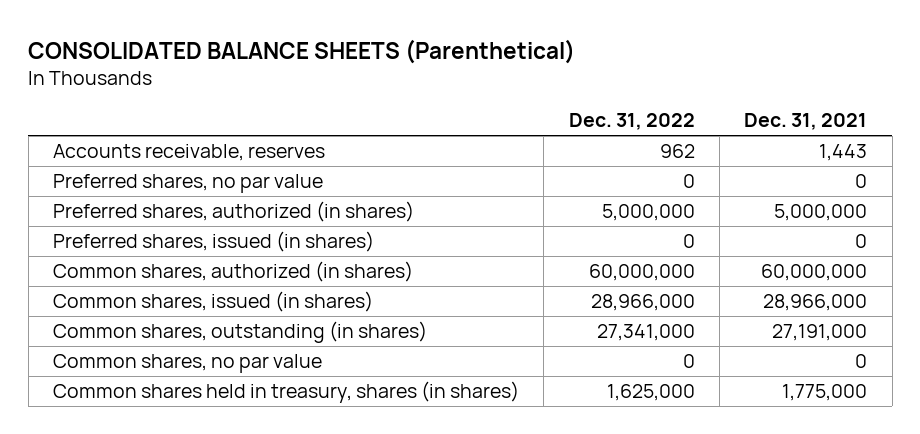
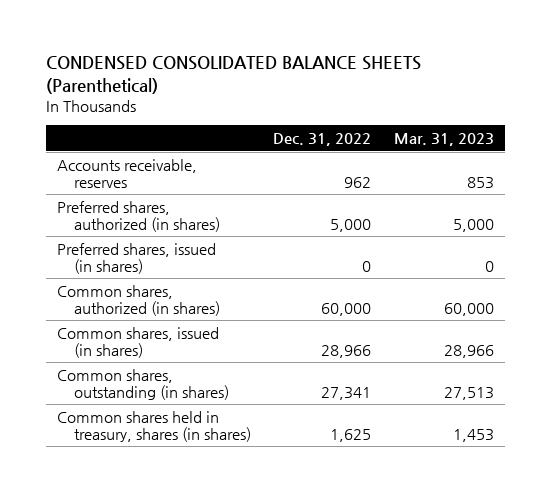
[28,38,576,64] CONSOLIDATED BALANCE SHEETS (Parenthetical) -> [45,56,421,95] CONDENSED CONSOLIDATED BALANCE SHEETS (Parenthetical)
[744,113,868,131] Dec. 31, 2021 -> none
none -> [393,133,494,147] Mar. 31, 2023
[53,174,324,194] Preferred shares, no par value -> none
[601,204,695,222] 5,000,000 -> [330,218,372,232] 5,000
[53,354,323,374] Common shares, no par value -> none
[588,264,695,282] 60,000,000 -> [321,302,372,316] 60,000
[590,294,695,312] 28,966,000 -> [321,344,372,358] 28,966
[596,324,695,342] 27,341,000 -> [321,386,372,400] 27,341
[606,384,695,402] 1,625,000 -> [330,428,372,442] 1,625

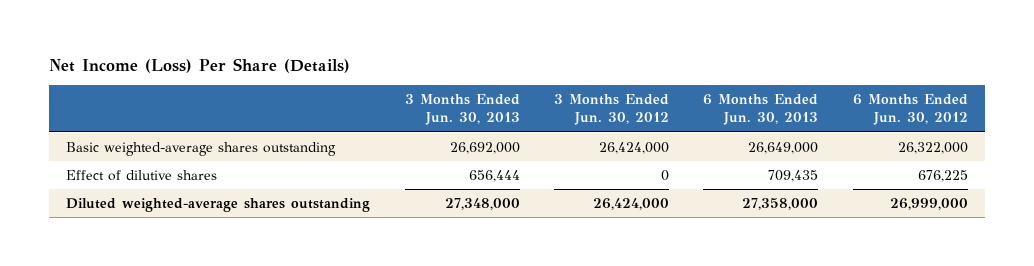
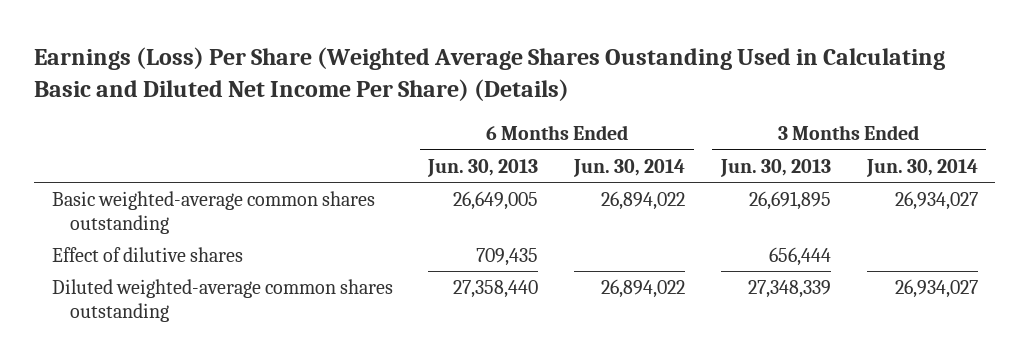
[48,57,350,73] Net Income (Loss) Per Share (Details) -> [33,47,945,101] Earnings (Loss) Per Share (Weighted Average Shares Oustanding Used in Calculating Basic and Diluted Net Income Per Share) (Details)
[554,94,670,126] 3 Months Ended Jun. 30, 2012 -> none
[852,94,968,126] 6 Months Ended Jun. 30, 2012 -> none
none -> [573,158,686,177] Jun. 30, 2014
none -> [865,158,978,177] Jun. 30, 2014
[66,142,337,157] Basic weighted-average shares outstanding -> [51,191,375,234] Basic weighted-average common shares outstanding
[449,142,520,155] 26,692,000 -> [748,191,831,211] 26,691,895
[748,142,819,155] 26,649,000 -> [453,191,539,211] 26,649,005
[66,198,371,213] Diluted weighted-average shares outstanding -> [51,279,393,322] Diluted weighted-average common shares outstanding
[444,198,520,211] 27,348,000 -> [747,280,831,299] 27,348,339
[742,198,819,211] 27,358,000 -> [453,280,539,299] 27,358,440

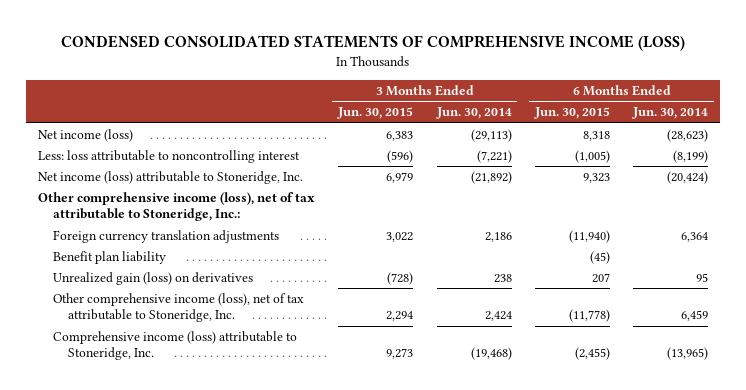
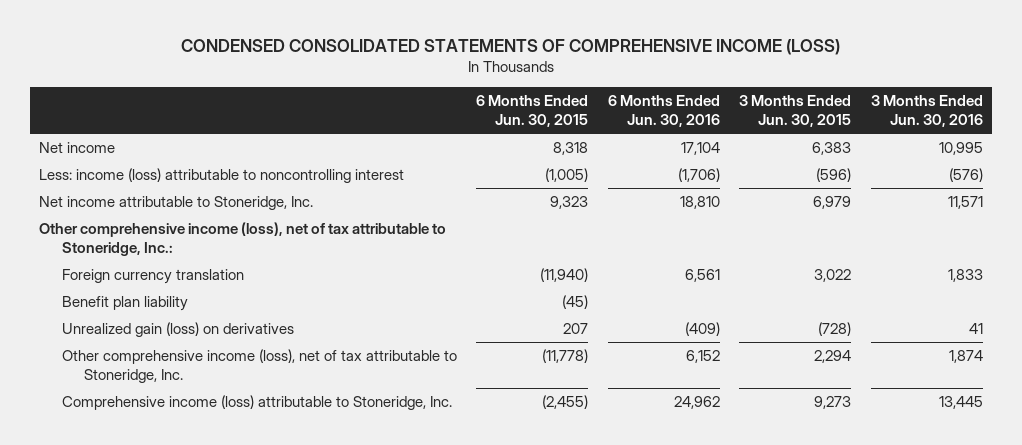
[435,107,512,120] Jun. 30, 2014 -> none
[632,107,709,120] Jun. 30, 2014 -> none
none -> [607,95,720,127] 6 Months Ended Jun. 30, 2016
none -> [870,95,983,127] 3 Months Ended Jun. 30, 2016
[37,129,133,143] Net income (loss) -> [39,142,116,154] Net income
[37,150,300,164] Less: loss attributable to noncontrolling interest -> [39,168,405,184] Less: income (loss) attributable to noncontrolling interest
[37,171,303,185] Net income (loss) attributable to Stoneridge, Inc. -> [39,196,314,211] Net income attributable to Stoneridge, Inc.
[53,230,280,244] Foreign currency translation adjustments -> [61,269,244,285] Foreign currency translation

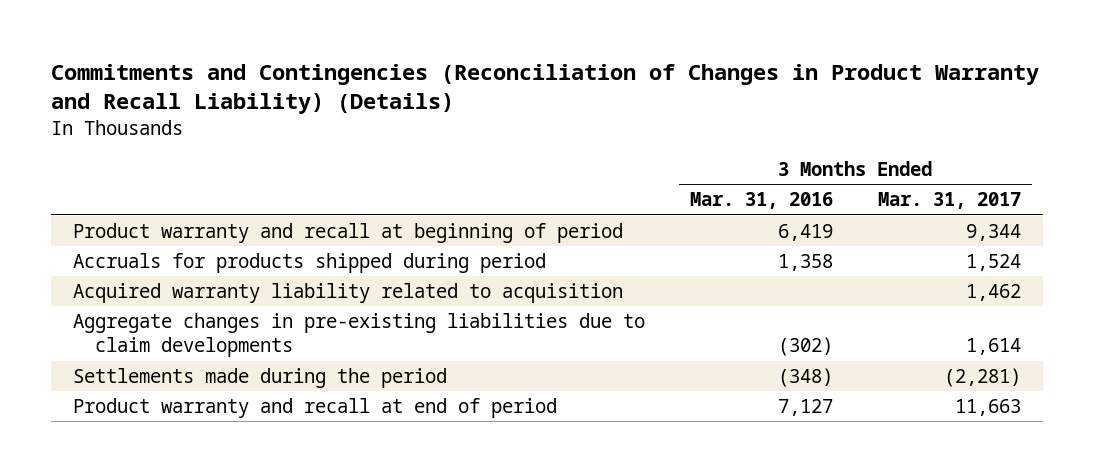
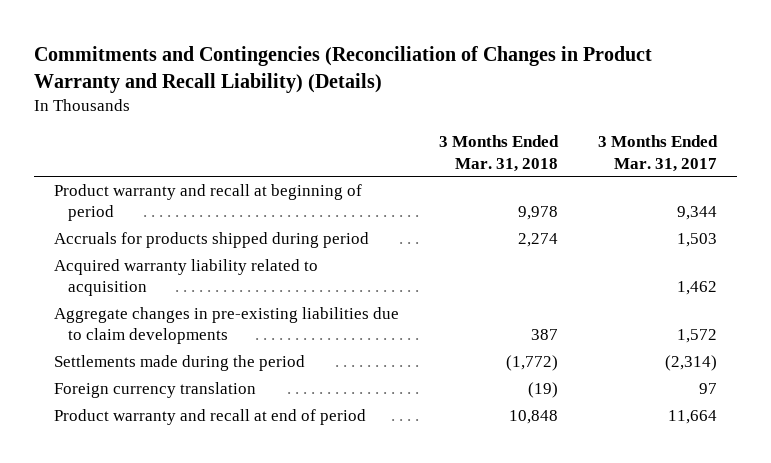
[689,192,833,210] Mar. 31, 2016 -> none
none -> [439,135,560,172] 3 Months Ended Mar. 31, 2018
[965,253,1021,271] 1,524 -> [676,232,717,247] 1,503
[965,338,1021,356] 1,614 -> [676,329,717,344] 1,572
[943,367,1021,387] (2,281) -> [664,354,717,371] (2,314)
none -> [54,381,257,398] Foreign currency translation
[954,398,1021,416] 11,663 -> [667,409,717,424] 11,664

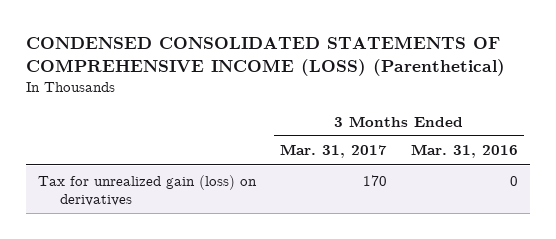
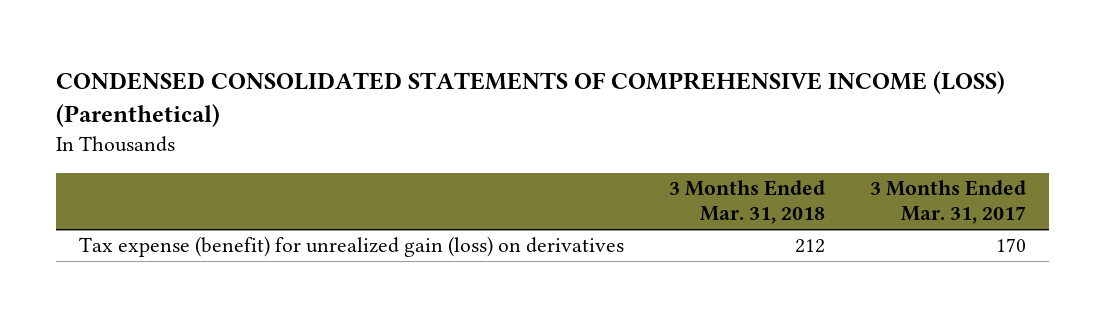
[411,144,519,159] Mar. 31, 2016 -> none
none -> [668,180,825,225] 3 Months Ended Mar. 31, 2018
[38,174,258,206] Tax for unrealized gain (loss) on derivatives -> [78,236,624,258] Tax expense (benefit) for unrealized gain (loss) on derivatives

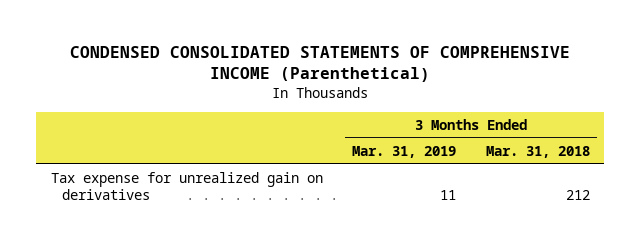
[55,71,1005,128] CONDENSED CONSOLIDATED STATEMENTS OF COMPREHENSIVE INCOME (LOSS) (Parenthetical) -> [70,45,571,83] CONDENSED CONSOLIDATED STATEMENTS OF COMPREHENSIVE INCOME (Parenthetical)
[870,180,1027,225] 3 Months Ended Mar. 31, 2017 -> none
none -> [352,145,457,158] Mar. 31, 2019
[78,236,624,258] Tax expense (benefit) for unrealized gain (loss) on derivatives -> [50,171,323,201] Tax expense for unrealized gain on derivatives

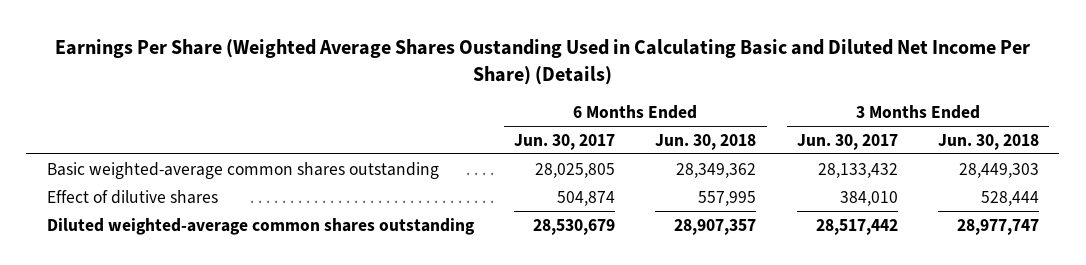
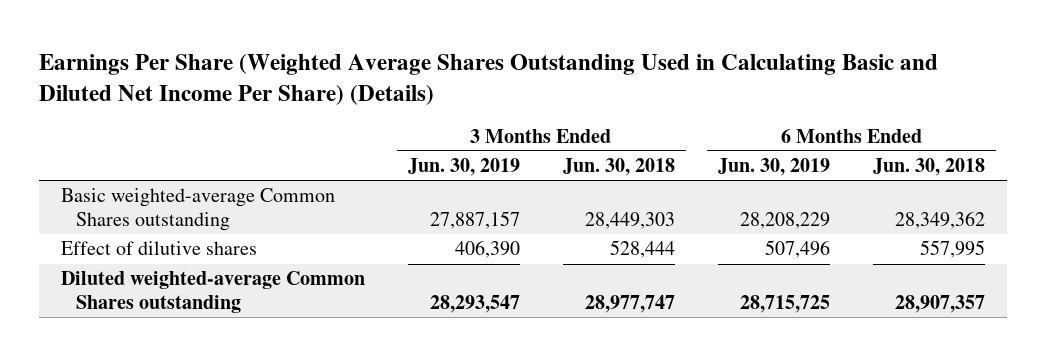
[54,38,1030,85] Earnings Per Share (Weighted Average Shares Oustanding Used in Calculating Basic and Diluted Net Income Per Share) (Details) -> [39,54,939,106] Earnings Per Share (Weighted Average Shares Outstanding Used in Calculating Basic and Diluted Net Income Per Share) (Details)
[514,133,616,150] Jun. 30, 2017 -> none
[796,133,898,150] Jun. 30, 2017 -> none
none -> [407,158,520,177] Jun. 30, 2019
none -> [718,158,831,177] Jun. 30, 2019
[46,161,439,179] Basic weighted-average common shares outstanding -> [60,188,335,231] Basic weighted-average Common Shares outstanding
[46,217,475,235] Diluted weighted-average common shares outstanding -> [60,271,365,313] Diluted weighted-average Common Shares outstanding

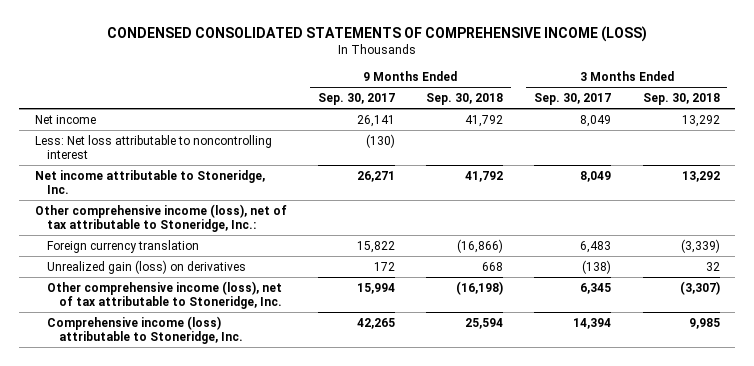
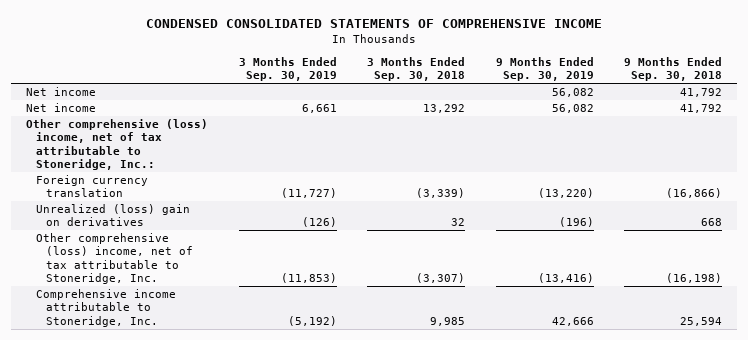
[107,25,648,42] CONDENSED CONSOLIDATED STATEMENTS OF COMPREHENSIVE INCOME (LOSS) -> [146,18,603,28] CONDENSED CONSOLIDATED STATEMENTS OF COMPREHENSIVE INCOME
[317,93,395,106] Sep. 30, 2017 -> none
[534,93,612,106] Sep. 30, 2017 -> none
none -> [238,56,337,82] 3 Months Ended Sep. 30, 2019
none -> [495,56,594,82] 9 Months Ended Sep. 30, 2019
none -> [26,87,97,97] Net income
[34,134,272,160] Less: Net loss attributable to noncontrolling interest -> none
[34,169,265,195] Net income attributable to Stoneridge, Inc. -> none
[34,203,287,233] Other comprehensive income (loss), net of tax attributable to Stoneridge, Inc.: -> [26,119,209,170] Other comprehensive (loss) income, net of tax attributable to Stoneridge, Inc.:
[46,259,246,274] Unrealized gain (loss) on derivatives -> [35,204,190,227] Unrealized (loss) gain on derivatives
[46,280,283,310] Other comprehensive income (loss), net of tax attributable to Stoneridge, Inc. -> [35,233,193,284] Other comprehensive (loss) income, net of tax attributable to Stoneridge, Inc.
[46,315,244,345] Comprehensive income (loss) attributable to Stoneridge, Inc. -> [35,289,176,327] Comprehensive income attributable to Stoneridge, Inc.

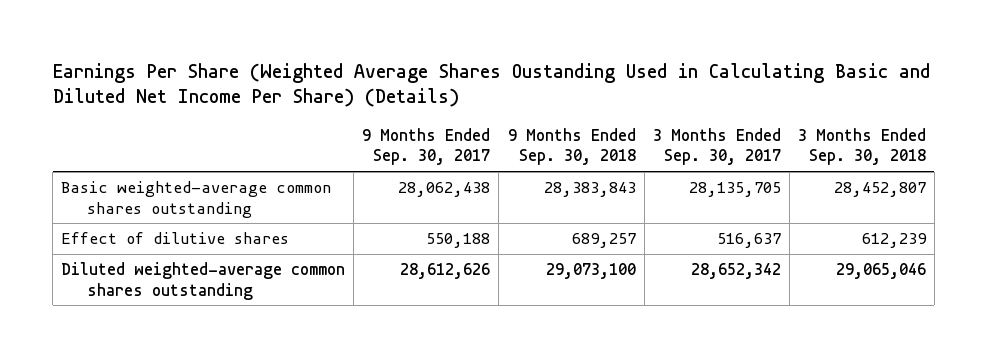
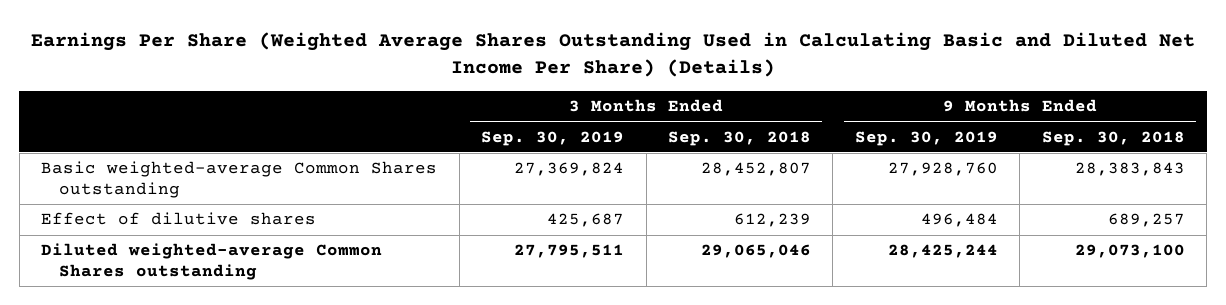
[52,63,930,108] Earnings Per Share (Weighted Average Shares Oustanding Used in Calculating Basic and Diluted Net Income Per Share) (Details) -> [31,32,1196,78] Earnings Per Share (Weighted Average Shares Outstanding Used in Calculating Basic and Diluted Net Income Per Share) (Details)
[362,127,491,166] 9 Months Ended Sep. 30, 2017 -> none
[652,127,781,166] 3 Months Ended Sep. 30, 2017 -> none
none -> [481,130,625,146] Sep. 30, 2019
none -> [854,130,998,146] Sep. 30, 2019
[61,181,332,218] Basic weighted-average common shares outstanding -> [41,161,438,198] Basic weighted-average Common Shares outstanding
[61,262,346,300] Diluted weighted-average common shares outstanding -> [41,243,383,280] Diluted weighted-average Common Shares outstanding

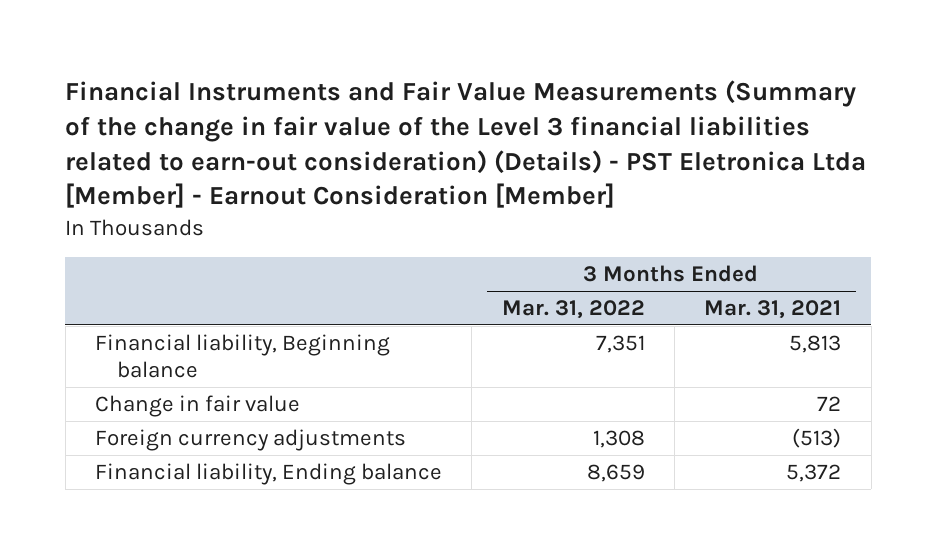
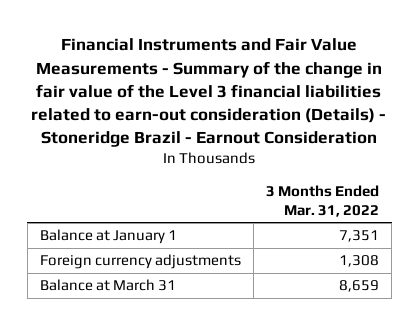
[65,79,867,209] Financial Instruments and Fair Value Measurements (Summary of the change in fair value of the Level 3 financial liabilities related to earn-out consideration) (Details) - PST Eletronica Ltda [Member] - Earnout Consideration [Member] -> [31,38,387,148] Financial Instruments and Fair Value Measurements - Summary of the change in fair value of the Level 3 financial liabilities related to earn-out consideration (Details) - Stoneridge Brazil - Earnout Consideration
[704,300,842,320] Mar. 31, 2021 -> none
[94,395,300,418] Change in fair value -> none
[94,334,390,379] Financial liability, Beginning balance -> [39,229,177,245] Balance at January 1
[94,463,442,486] Financial liability, Ending balance -> [39,279,176,292] Balance at March 31

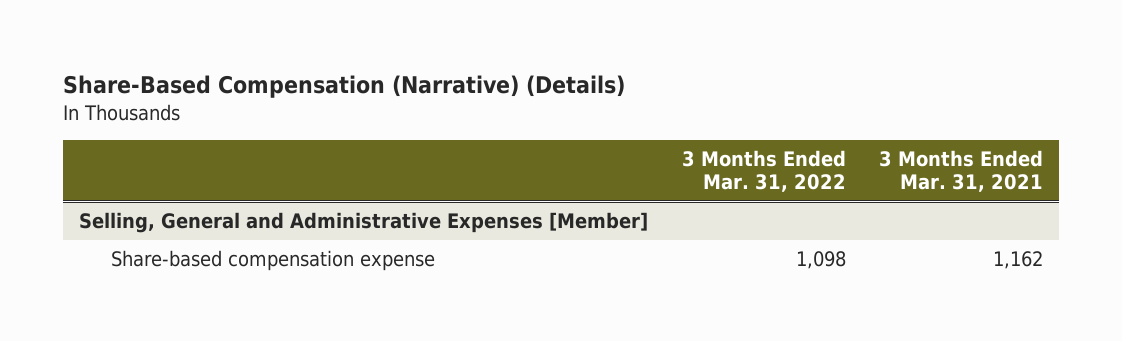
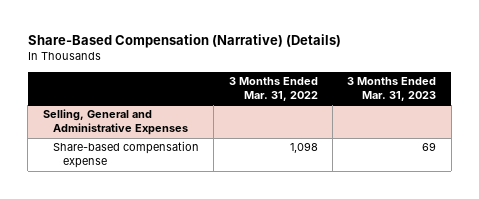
[878,149,1043,193] 3 Months Ended Mar. 31, 2021 -> none
none -> [347,77,437,102] 3 Months Ended Mar. 31, 2023
[79,211,649,233] Selling, General and Administrative Expenses [Member] -> [42,109,189,136] Selling, General and Administrative Expenses

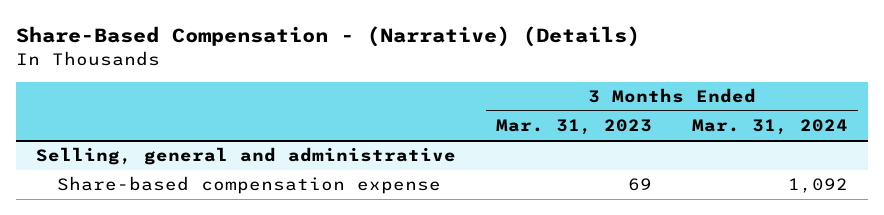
[27,34,341,49] Share-Based Compensation (Narrative) (Details) -> [16,26,641,48] Share-Based Compensation - (Narrative) (Details)
[228,77,318,102] 3 Months Ended Mar. 31, 2022 -> none
none -> [691,119,848,136] Mar. 31, 2024
[42,109,189,136] Selling, General and Administrative Expenses -> [36,147,457,166] Selling, general and administrative

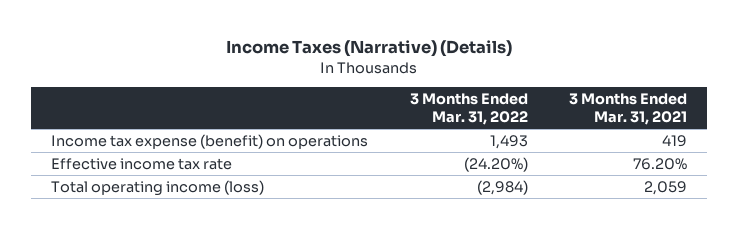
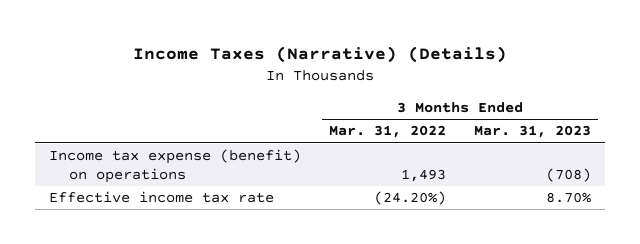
[568,93,687,126] 3 Months Ended Mar. 31, 2021 -> none
none -> [473,125,591,139] Mar. 31, 2023
[51,179,265,196] Total operating income (loss) -> none

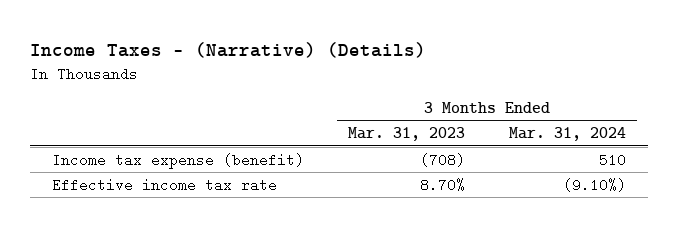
[133,46,508,64] Income Taxes (Narrative) (Details) -> [30,42,427,59] Income Taxes - (Narrative) (Details)
[329,125,447,139] Mar. 31, 2022 -> none
none -> [508,127,626,142] Mar. 31, 2024
[49,149,302,183] Income tax expense (benefit) on operations -> [51,152,304,169] Income tax expense (benefit)

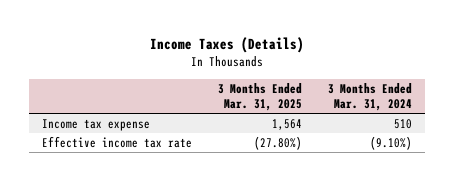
[30,42,427,59] Income Taxes - (Narrative) (Details) -> [150,36,305,53] Income Taxes (Details)
[347,127,465,142] Mar. 31, 2023 -> none
none -> [218,82,303,111] 3 Months Ended Mar. 31, 2025
[51,152,304,169] Income tax expense (benefit) -> [42,119,151,132] Income tax expense

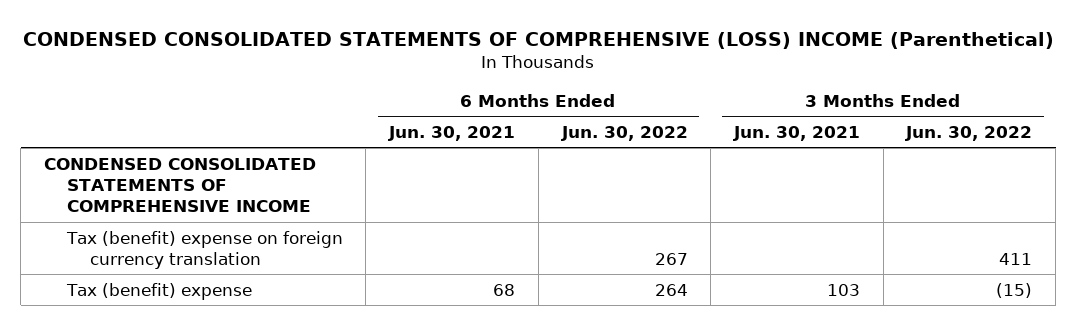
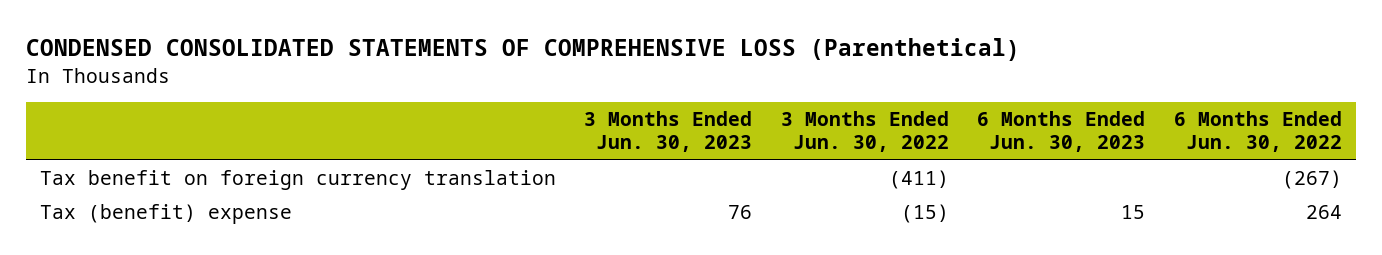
[23,32,1055,50] CONDENSED CONSOLIDATED STATEMENTS OF COMPREHENSIVE (LOSS) INCOME (Parenthetical) -> [25,38,1020,62] CONDENSED CONSOLIDATED STATEMENTS OF COMPREHENSIVE LOSS (Parenthetical)
[388,125,516,141] Jun. 30, 2021 -> none
[732,125,860,141] Jun. 30, 2021 -> none
none -> [584,111,753,153] 3 Months Ended Jun. 30, 2023
none -> [977,111,1146,153] 6 Months Ended Jun. 30, 2023
[43,157,316,212] CONDENSED CONSOLIDATED STATEMENTS OF COMPREHENSIVE INCOME -> none
[65,230,343,269] Tax (benefit) expense on foreign currency translation -> [40,170,557,191] Tax benefit on foreign currency translation
[654,252,688,265] 267 -> [1281,170,1342,190] (267)
[999,252,1033,265] 411 -> [888,170,949,190] (411)

